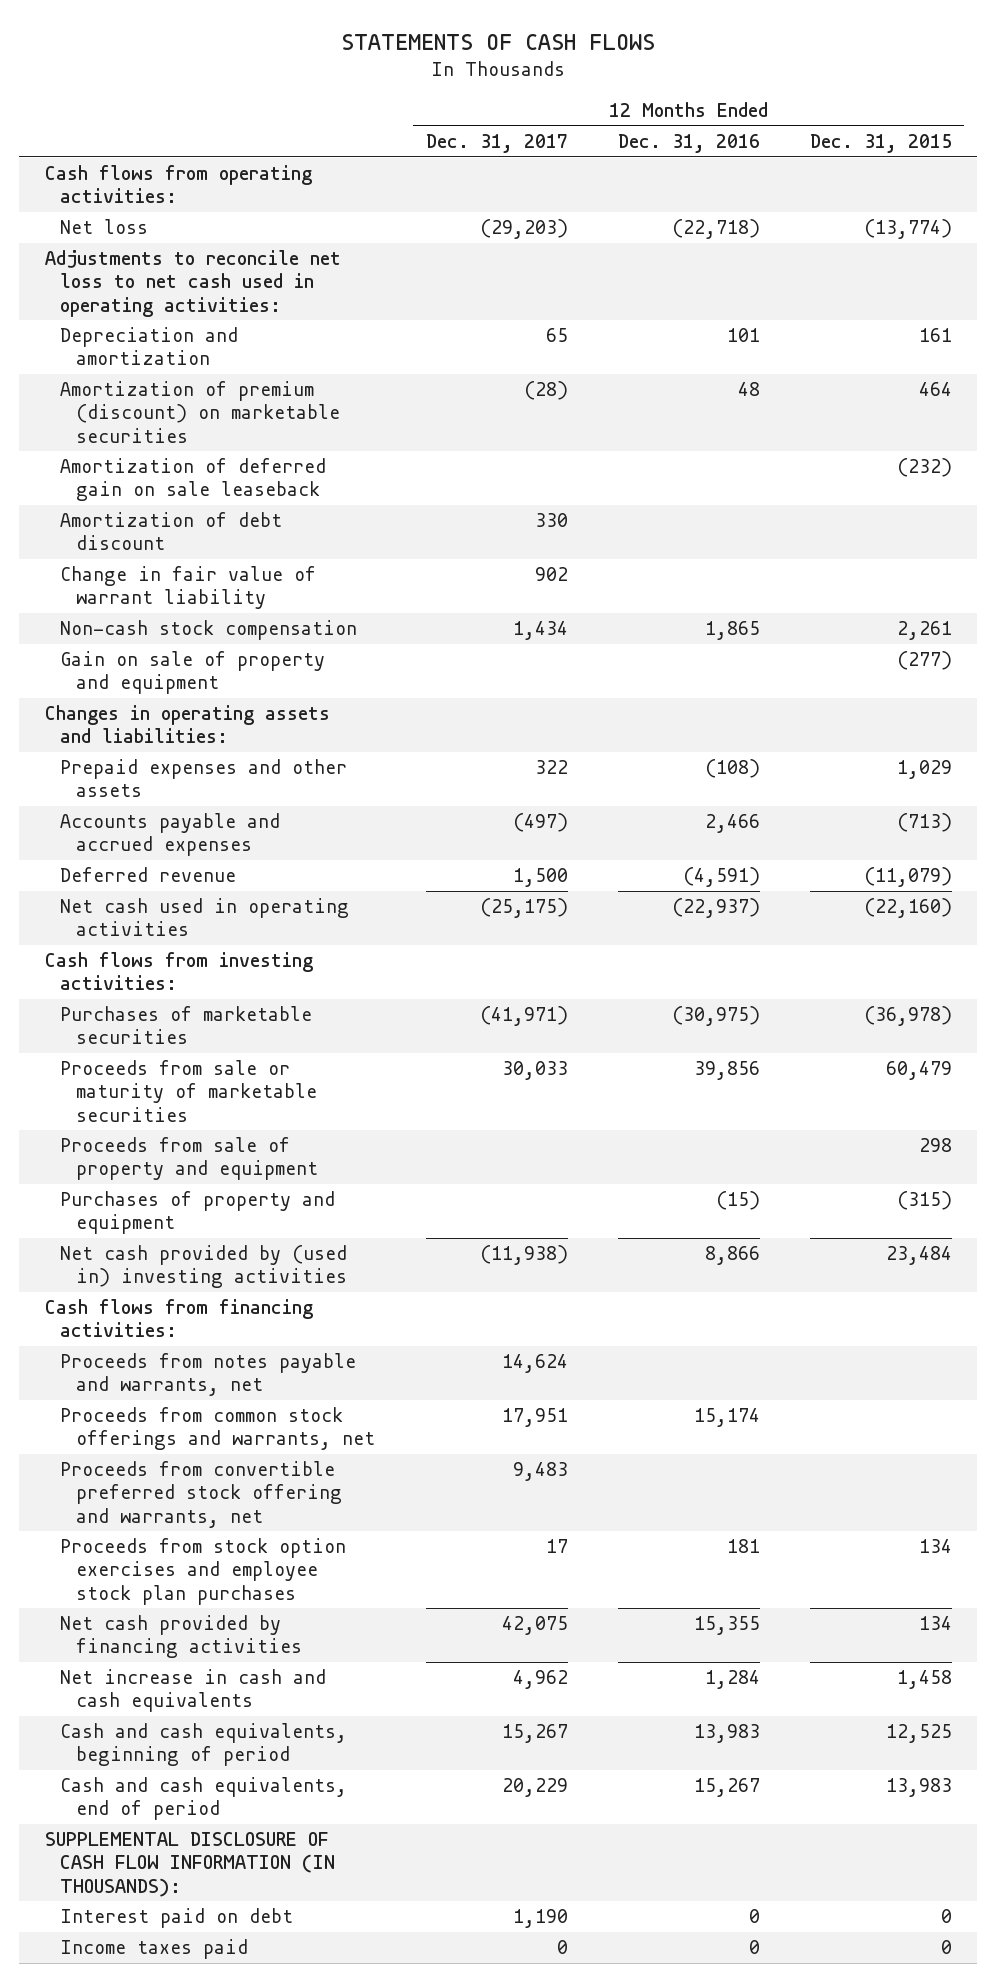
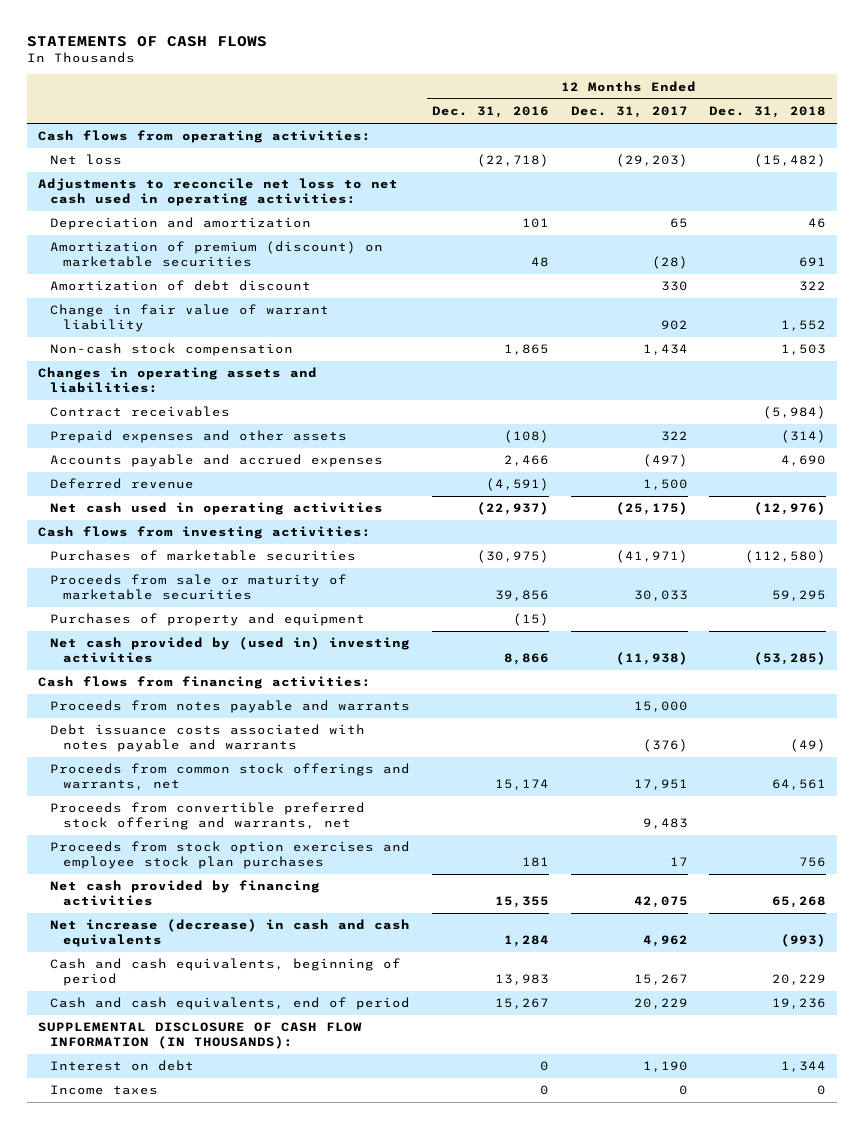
[809,134,952,154] Dec. 31, 2015 -> none
none -> [709,106,827,119] Dec. 31, 2018
[60,458,327,502] Amortization of deferred gain on sale leaseback -> none
[60,651,326,695] Gain on sale of property and equipment -> none
none -> [50,406,231,418] Contract receivables
[60,1137,319,1181] Proceeds from sale of property and equipment -> none
[60,1353,357,1397] Proceeds from notes payable and warrants, net -> [50,700,411,714] Proceeds from notes payable and warrants
[501,1354,568,1374] 14,624 -> [633,701,688,713] 15,000
none -> [50,724,366,753] Debt issuance costs associated with notes payable and warrants
[60,1669,327,1713] Net increase in cash and cash equivalents -> [50,919,411,948] Net increase (decrease) in cash and cash equivalents
[60,1908,294,1929] Interest paid on debt -> [50,1060,195,1072] Interest on debt
[60,1939,249,1960] Income taxes paid -> [50,1085,159,1096] Income taxes

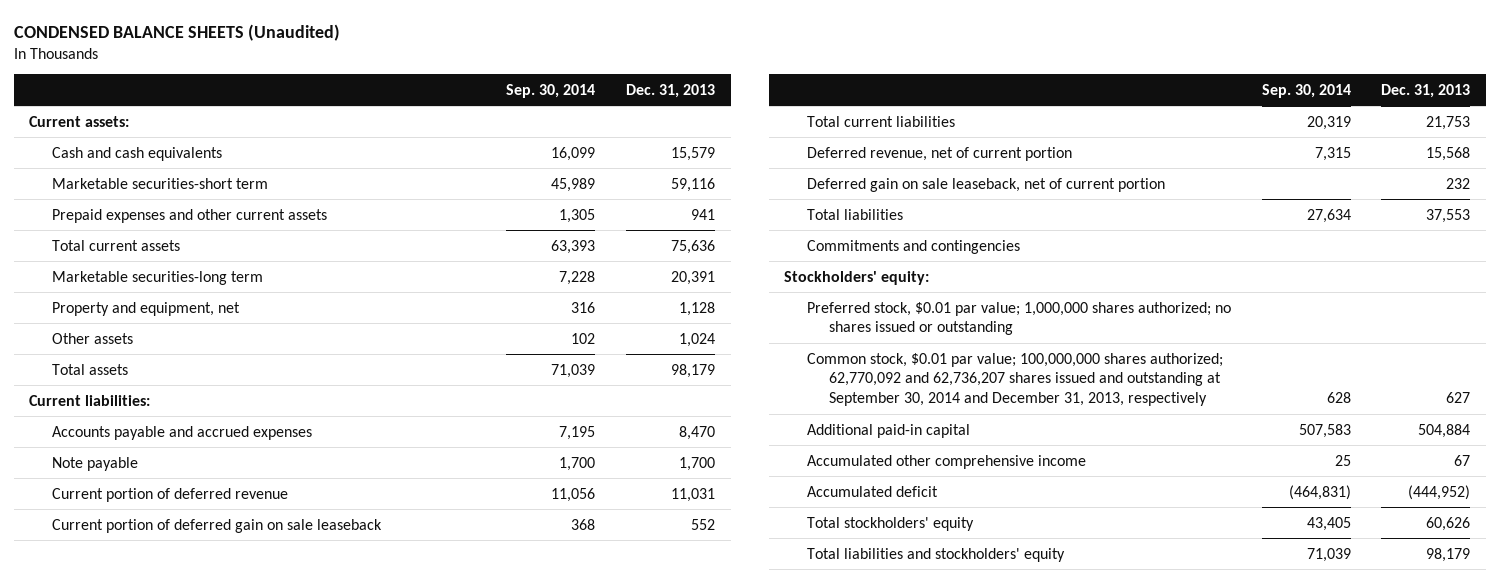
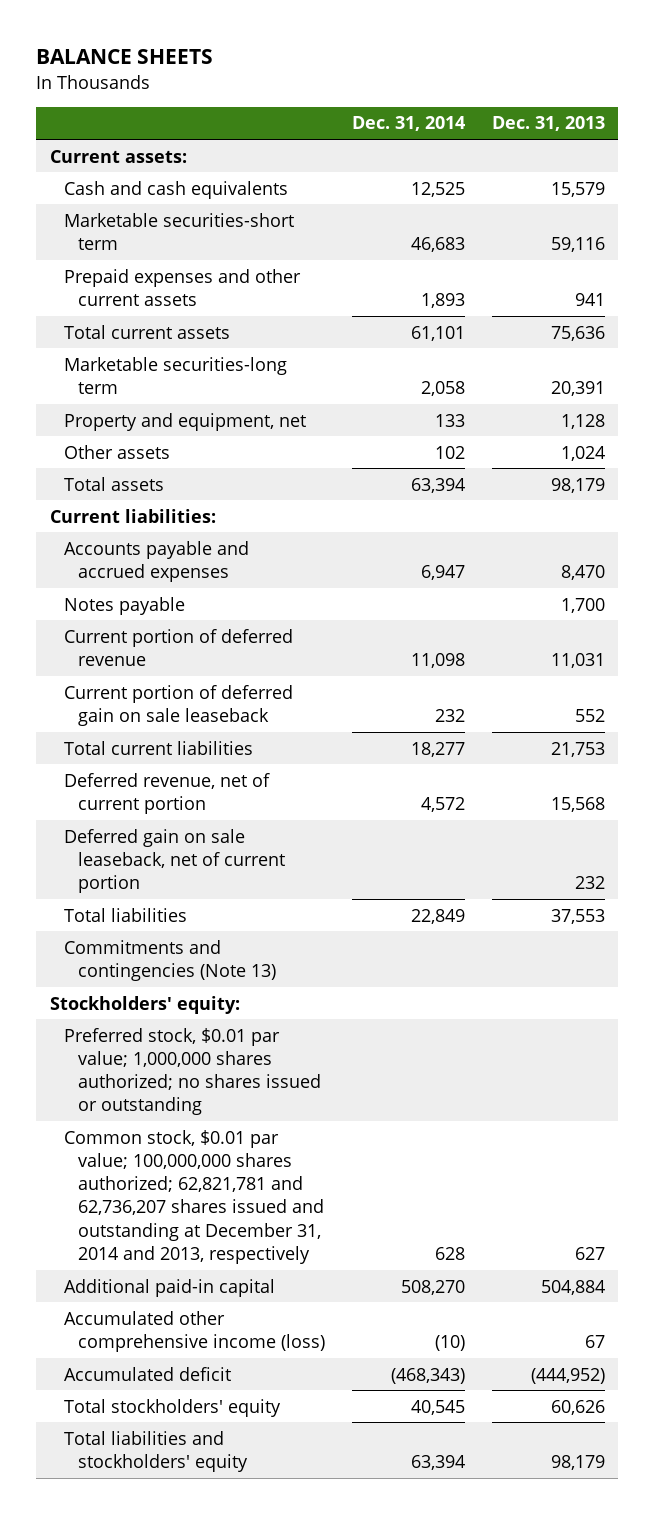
[13,23,340,41] CONDENSED BALANCE SHEETS (Unaudited) -> [36,49,214,65] BALANCE SHEETS
[506,83,596,98] Sep. 30, 2014 -> none
none -> [351,116,465,132] Dec. 31, 2014
[51,456,138,471] Note payable -> [63,596,185,615] Notes payable
[806,239,1020,254] Commitments and contingencies -> [63,939,276,981] Commitments and contingencies (Note 13)
[806,352,1223,407] Common stock, $0.01 par value; 100,000,000 shares authorized; 62,770,092 and 62,736,207 shares issued and outstanding at September 30, 2014 and December 31, 2013, respectively -> [63,1129,324,1264] Common stock, $0.01 par value; 100,000,000 shares authorized; 62,821,781 and 62,736,207 shares issued and outstanding at December 31, 2014 and 2013, respectively
[806,454,1086,469] Accumulated other comprehensive income -> [63,1310,325,1352] Accumulated other comprehensive income (loss)

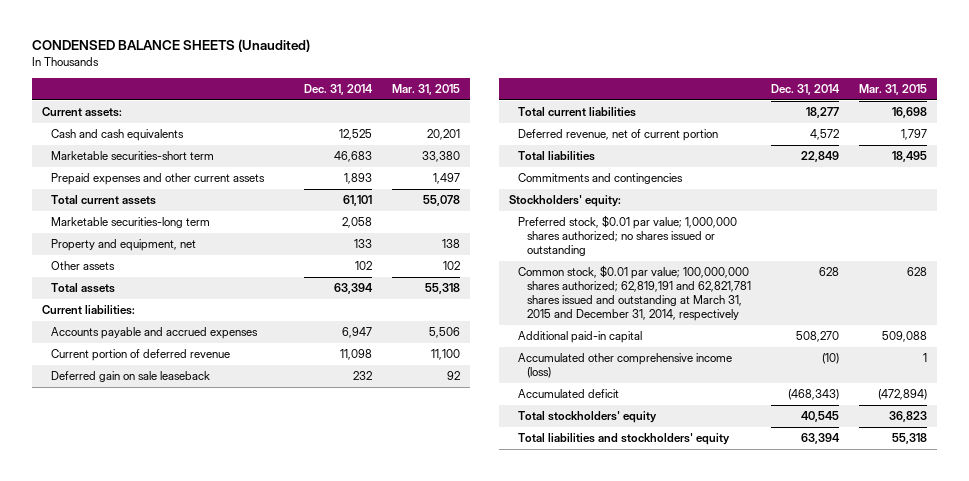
[36,49,214,65] BALANCE SHEETS -> [31,39,310,53] CONDENSED BALANCE SHEETS (Unaudited)
[491,116,605,132] Dec. 31, 2013 -> none
none -> [391,83,460,95] Mar. 31, 2015
[63,596,185,615] Notes payable -> none
[63,684,293,726] Current portion of deferred gain on sale leaseback -> [50,371,210,383] Deferred gain on sale leaseback
[63,828,285,894] Deferred gain on sale leaseback, net of current portion -> none
[63,939,276,981] Commitments and contingencies (Note 13) -> [517,173,683,185] Commitments and contingencies
[63,1129,324,1264] Common stock, $0.01 par value; 100,000,000 shares authorized; 62,821,781 and 62,736,207 shares issued and outstanding at December 31, 2014 and 2013, respectively -> [517,265,751,322] Common stock, $0.01 par value; 100,000,000 shares authorized; 62,819,191 and 62,821,781 shares issued and outstanding at March 31, 2015 and December 31, 2014, respectively

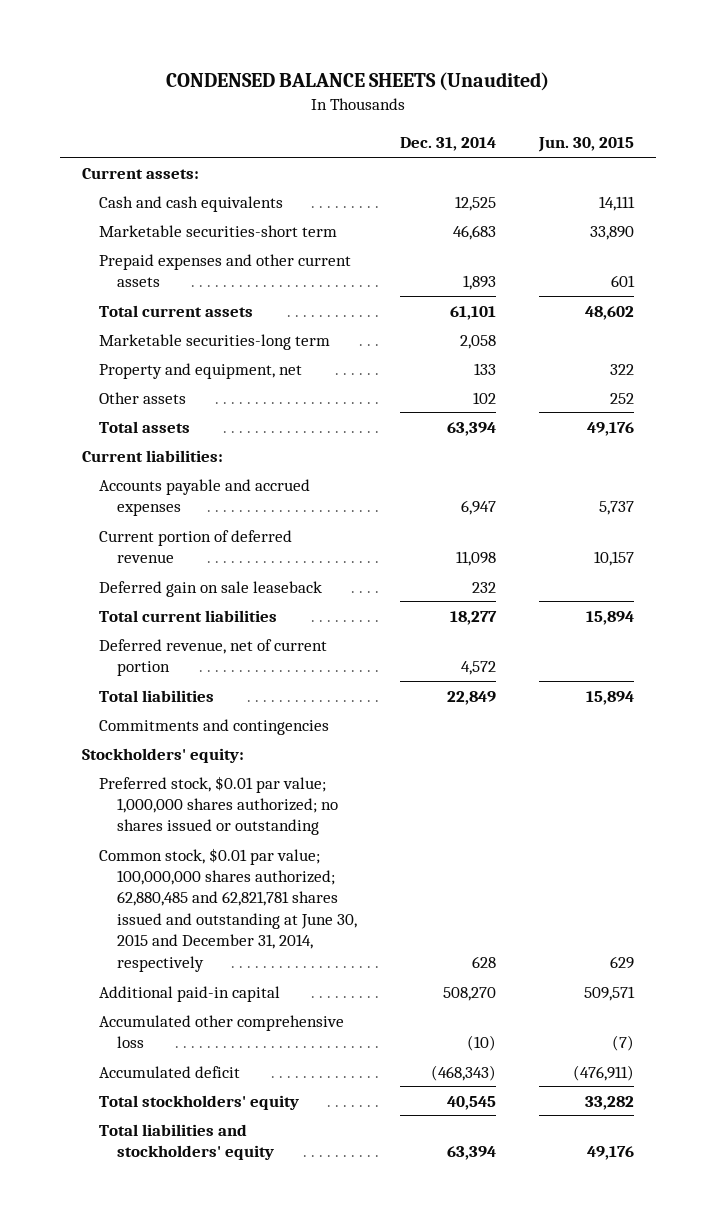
[391,83,460,95] Mar. 31, 2015 -> none
none -> [538,137,635,153] Jun. 30, 2015
[517,265,751,322] Common stock, $0.01 par value; 100,000,000 shares authorized; 62,819,191 and 62,821,781 shares issued and outstanding at March 31, 2015 and December 31, 2014, respectively -> [99,847,358,972] Common stock, $0.01 par value; 100,000,000 shares authorized; 62,880,485 and 62,821,781 shares issued and outstanding at June 30, 2015 and December 31, 2014, respectively
[517,353,732,379] Accumulated other comprehensive income (loss) -> [99,1014,345,1049] Accumulated other comprehensive loss

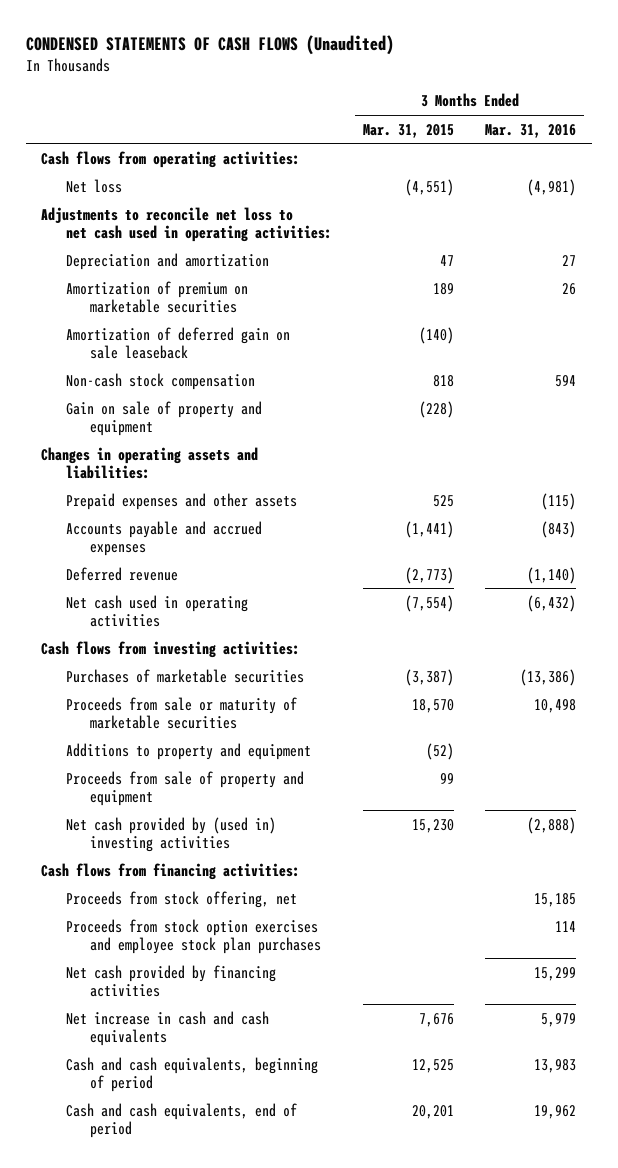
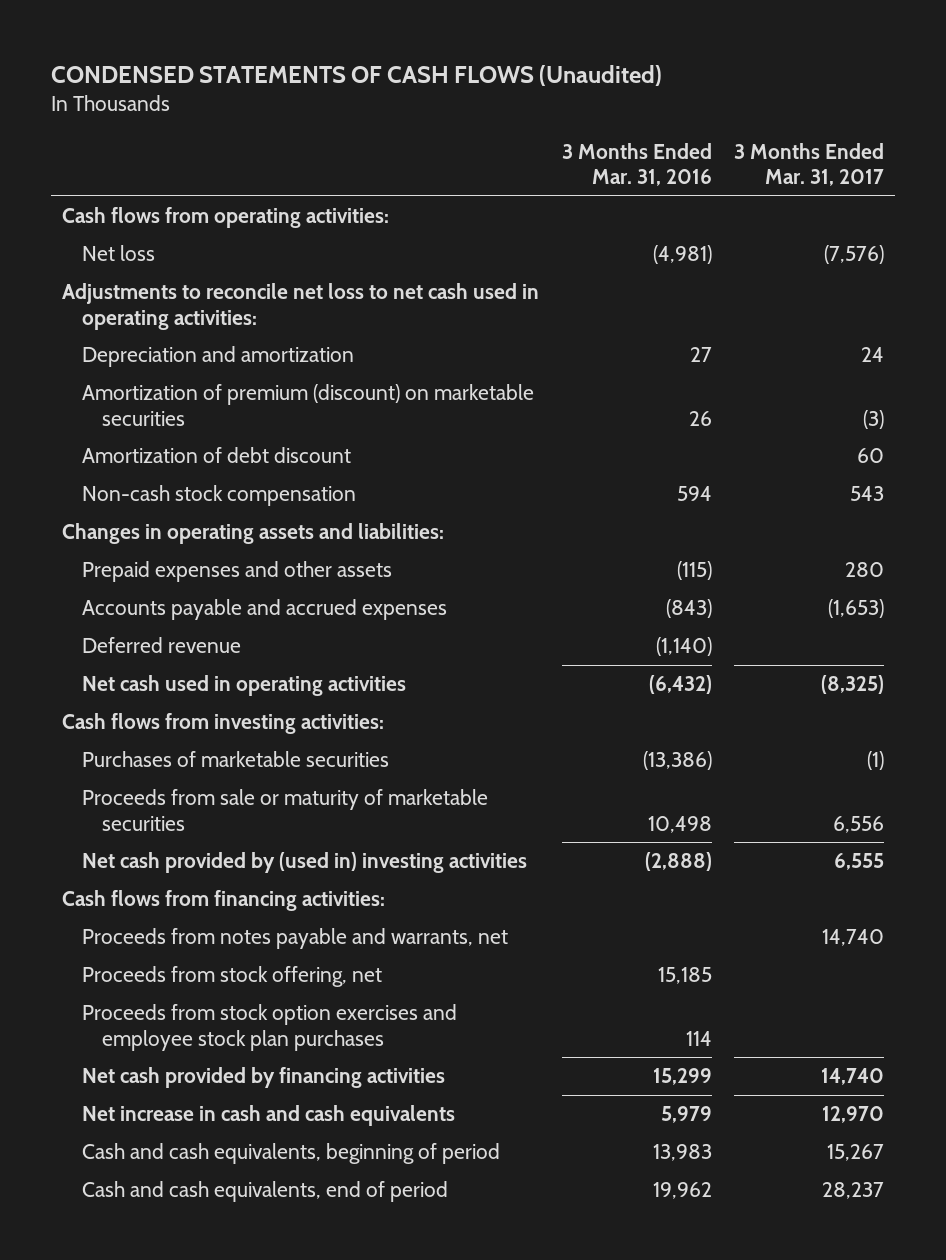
[363,123,455,138] Mar. 31, 2015 -> none
none -> [733,142,884,186] 3 Months Ended Mar. 31, 2017
[65,326,290,359] Amortization of deferred gain on sale leaseback -> none
[65,280,248,313] Amortization of premium on marketable securities -> [82,384,535,426] Amortization of premium (discount) on marketable securities
none -> [82,447,352,464] Amortization of debt discount
[65,400,262,436] Gain on sale of property and equipment -> none
[65,742,311,760] Additions to property and equipment -> none
[65,770,304,806] Proceeds from sale of property and equipment -> none
none -> [82,928,509,950] Proceeds from notes payable and warrants, net

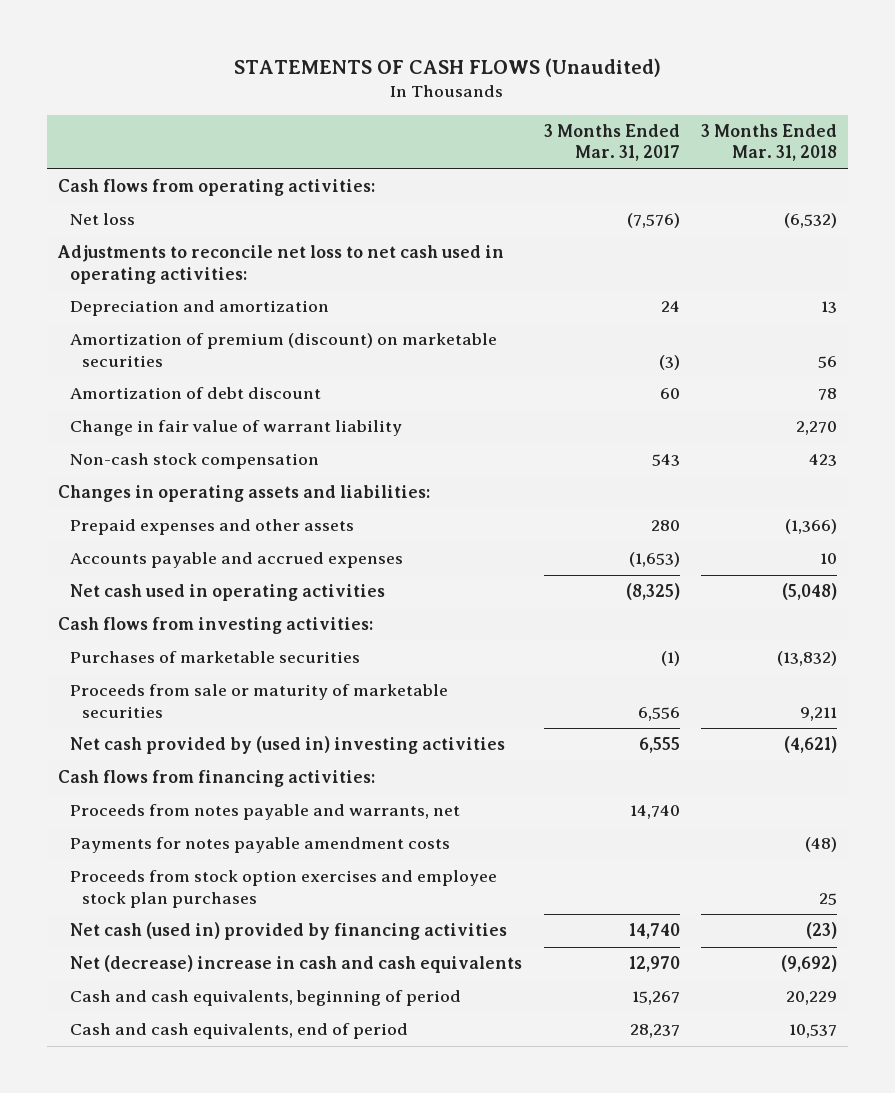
[50,65,662,87] CONDENSED STATEMENTS OF CASH FLOWS (Unaudited) -> [234,57,662,77] STATEMENTS OF CASH FLOWS (Unaudited)
[561,142,712,186] 3 Months Ended Mar. 31, 2016 -> none
none -> [701,123,838,162] 3 Months Ended Mar. 31, 2018
none -> [70,420,403,437] Change in fair value of warrant liability
[82,637,242,654] Deferred revenue -> none
[82,966,383,988] Proceeds from stock offering, net -> none
none -> [70,837,451,854] Payments for notes payable amendment costs
[82,1067,446,1089] Net cash provided by financing activities -> [70,922,508,941] Net cash (used in) provided by financing activities
[82,1105,456,1127] Net increase in cash and cash equivalents -> [70,955,523,974] Net (decrease) increase in cash and cash equivalents

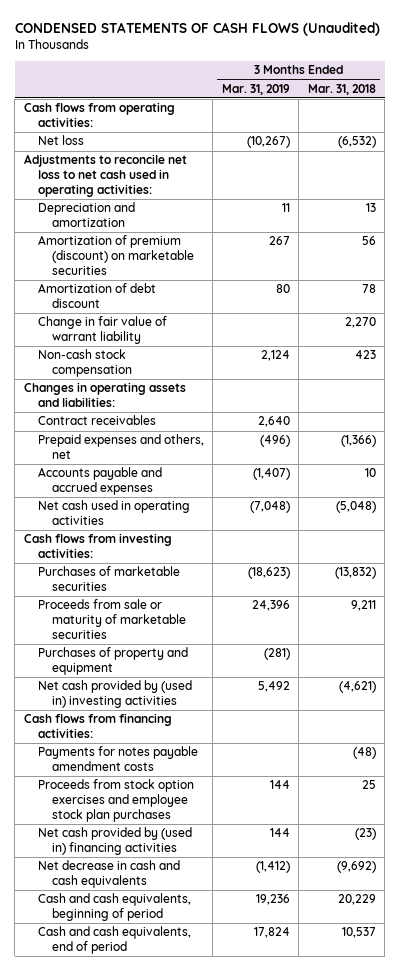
[234,57,662,77] STATEMENTS OF CASH FLOWS (Unaudited) -> [14,22,380,37] CONDENSED STATEMENTS OF CASH FLOWS (Unaudited)
[543,123,680,162] 3 Months Ended Mar. 31, 2017 -> none
none -> [221,83,290,95] Mar. 31, 2019
none -> [38,415,157,426] Contract receivables
[70,519,355,536] Prepaid expenses and other assets -> [38,434,205,460] Prepaid expenses and others, net
none -> [38,647,189,676] Purchases of property and equipment
[70,804,461,821] Proceeds from notes payable and warrants, net -> none
[70,922,508,941] Net cash (used in) provided by financing activities -> [38,827,193,856] Net cash provided by (used in) financing activities
[70,955,523,974] Net (decrease) increase in cash and cash equivalents -> [38,860,181,889] Net decrease in cash and cash equivalents

